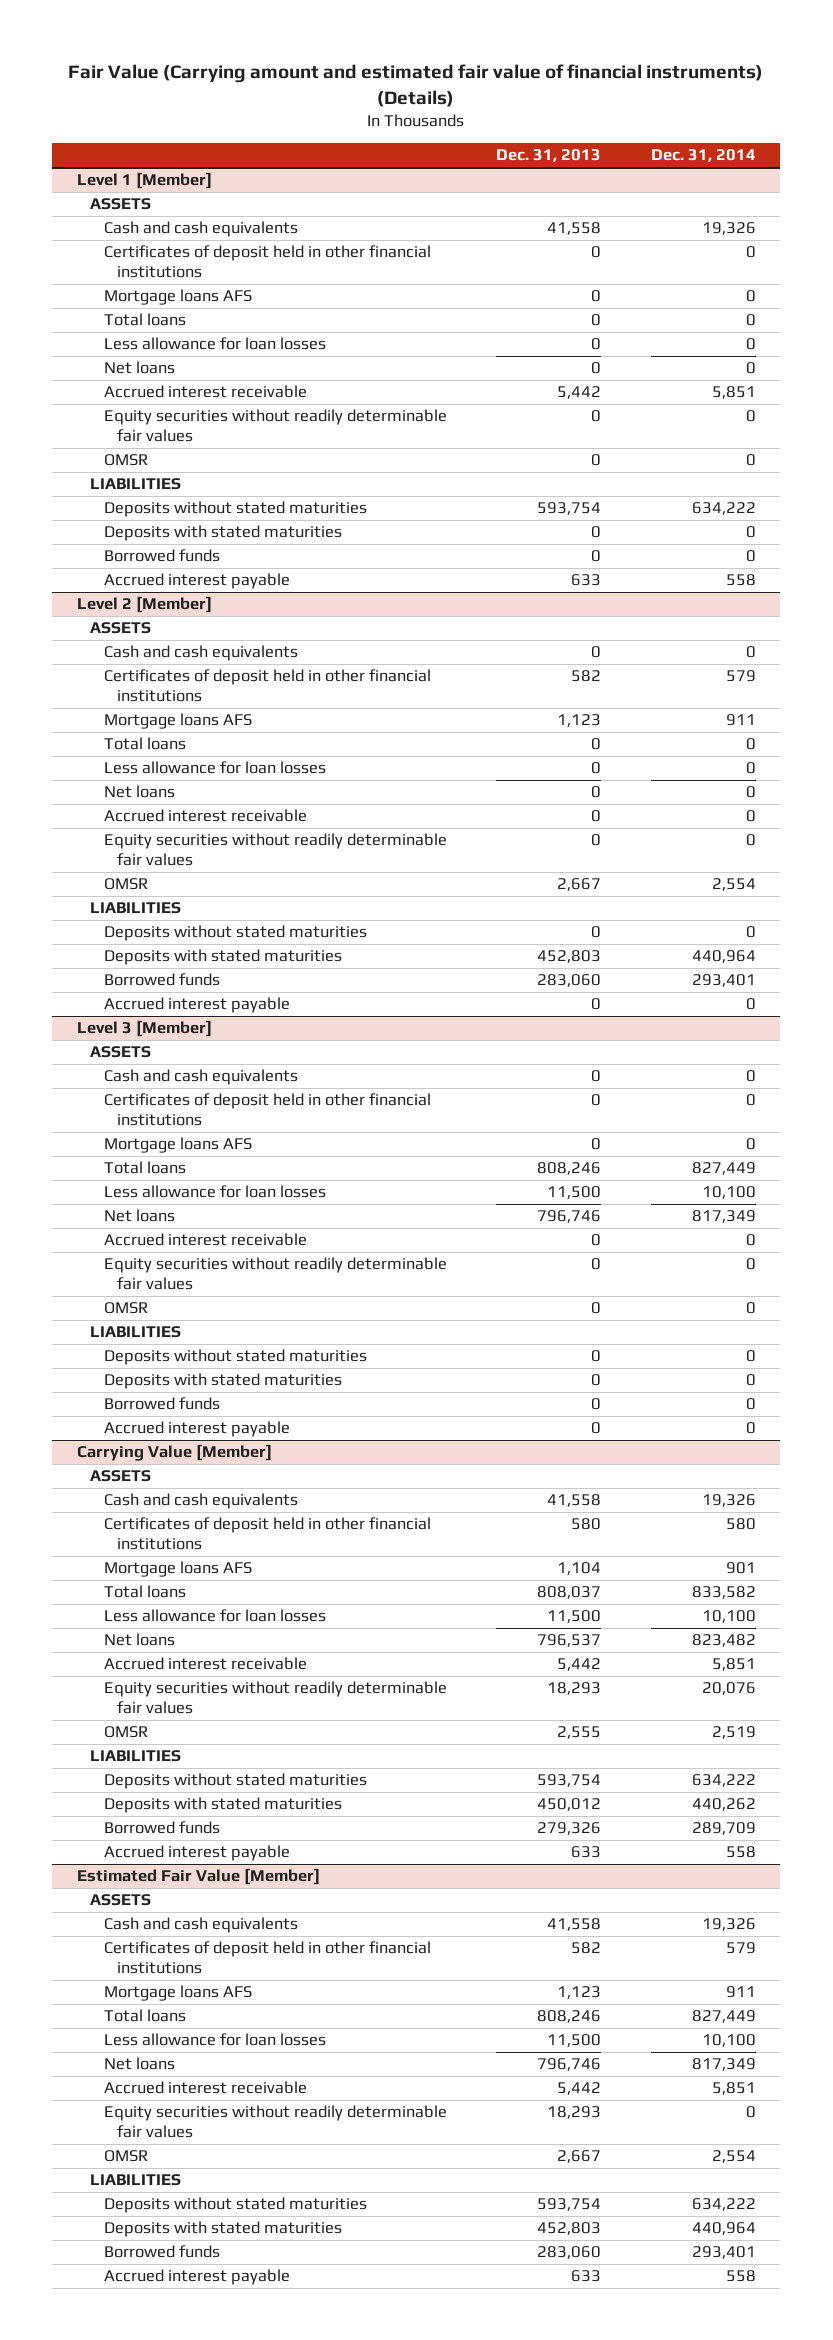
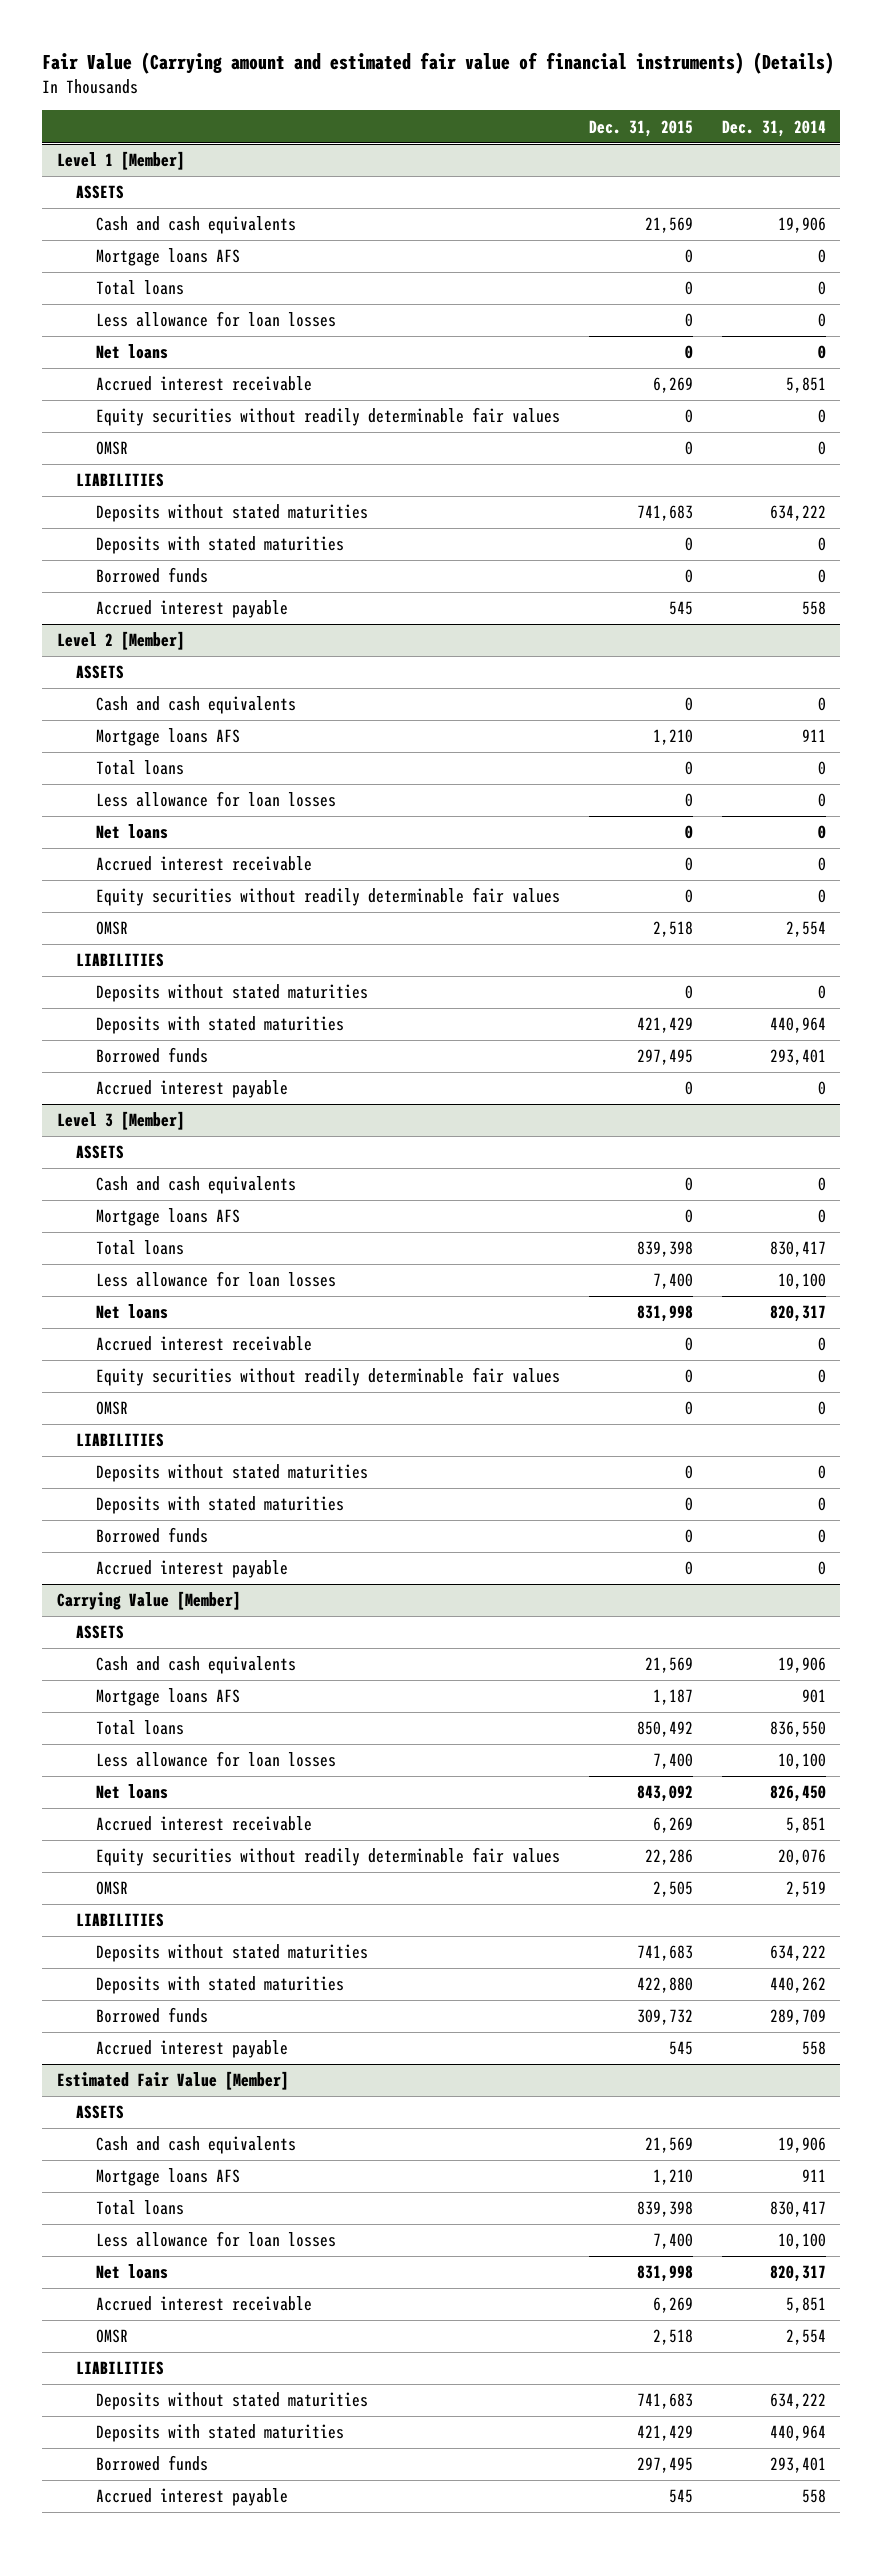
[496,149,602,163] Dec. 31, 2013 -> none
none -> [588,119,693,137] Dec. 31, 2015
[103,245,431,279] Certificates of deposit held in other financial institutions -> none
[701,222,756,236] 19,326 -> [777,217,826,234] 19,906
[103,669,431,703] Certificates of deposit held in other financial institutions -> none
[103,1093,431,1127] Certificates of deposit held in other financial institutions -> none
[691,1162,756,1176] 827,449 -> [769,1241,826,1258] 830,417
[691,1210,756,1224] 817,349 -> [769,1305,826,1323] 820,317
[103,1517,431,1551] Certificates of deposit held in other financial institutions -> none
[701,1494,756,1508] 19,326 -> [777,1657,826,1674] 19,906
[691,1586,756,1600] 833,582 -> [769,1721,826,1738] 836,550
[691,1634,756,1648] 823,482 -> [769,1785,826,1803] 826,450
[103,1941,431,1975] Certificates of deposit held in other financial institutions -> none
[701,1918,756,1932] 19,326 -> [777,2137,826,2154] 19,906
[691,2010,756,2024] 827,449 -> [769,2201,826,2218] 830,417
[691,2058,756,2072] 817,349 -> [769,2265,826,2283] 820,317
[103,2105,447,2139] Equity securities without readily determinable fair values -> none

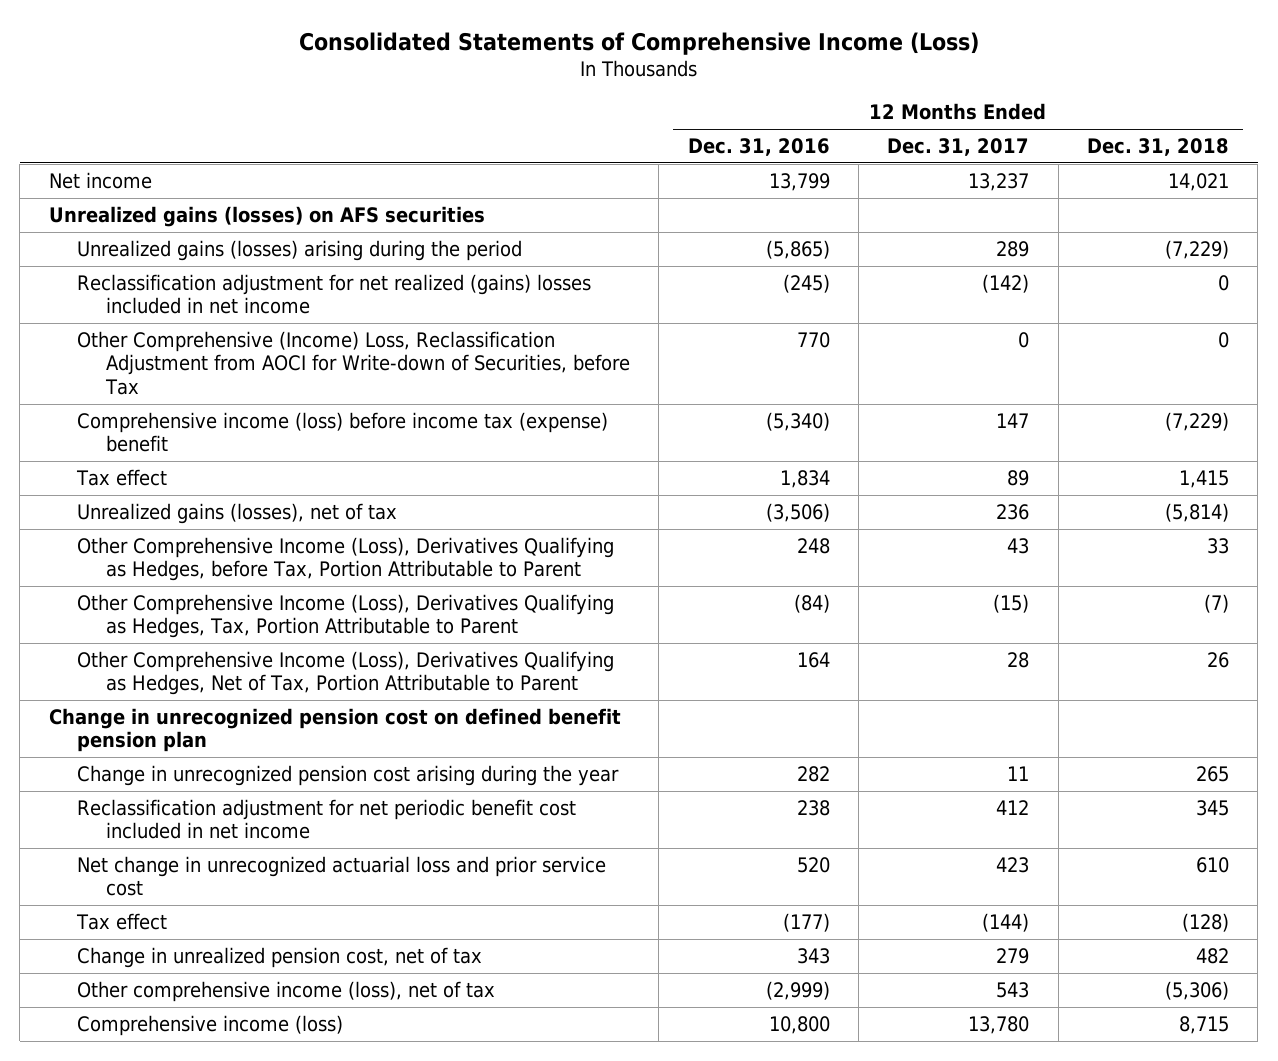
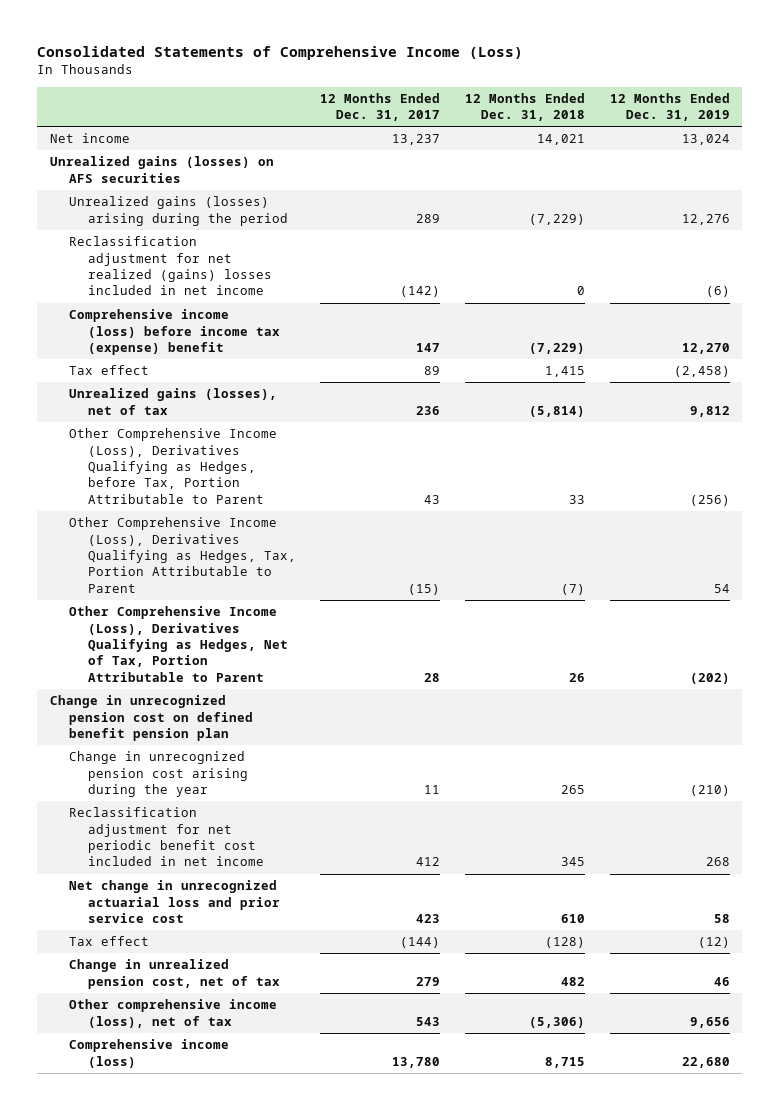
[687,138,830,157] Dec. 31, 2016 -> none
none -> [609,92,730,122] 12 Months Ended Dec. 31, 2019
[77,330,631,395] Other Comprehensive (Income) Loss, Reclassification Adjustment from AOCI for Write-down of Securities, before Tax -> none

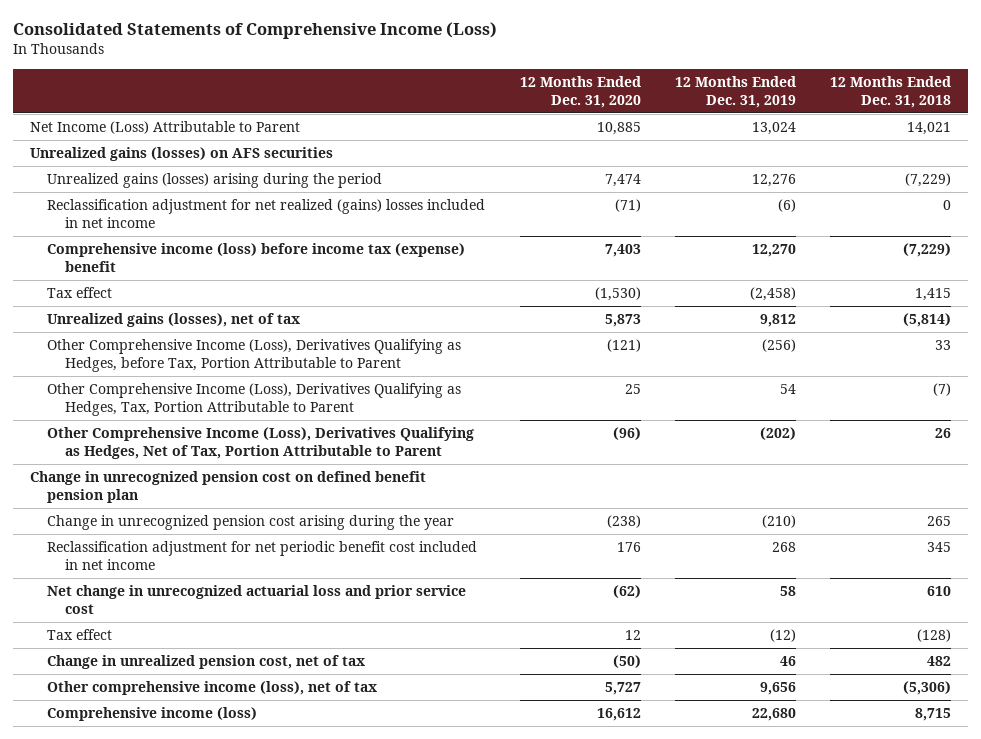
[320,92,441,122] 12 Months Ended Dec. 31, 2017 -> none
none -> [519,75,641,108] 12 Months Ended Dec. 31, 2020
[49,133,130,144] Net income -> [30,121,301,135] Net Income (Loss) Attributable to Parent

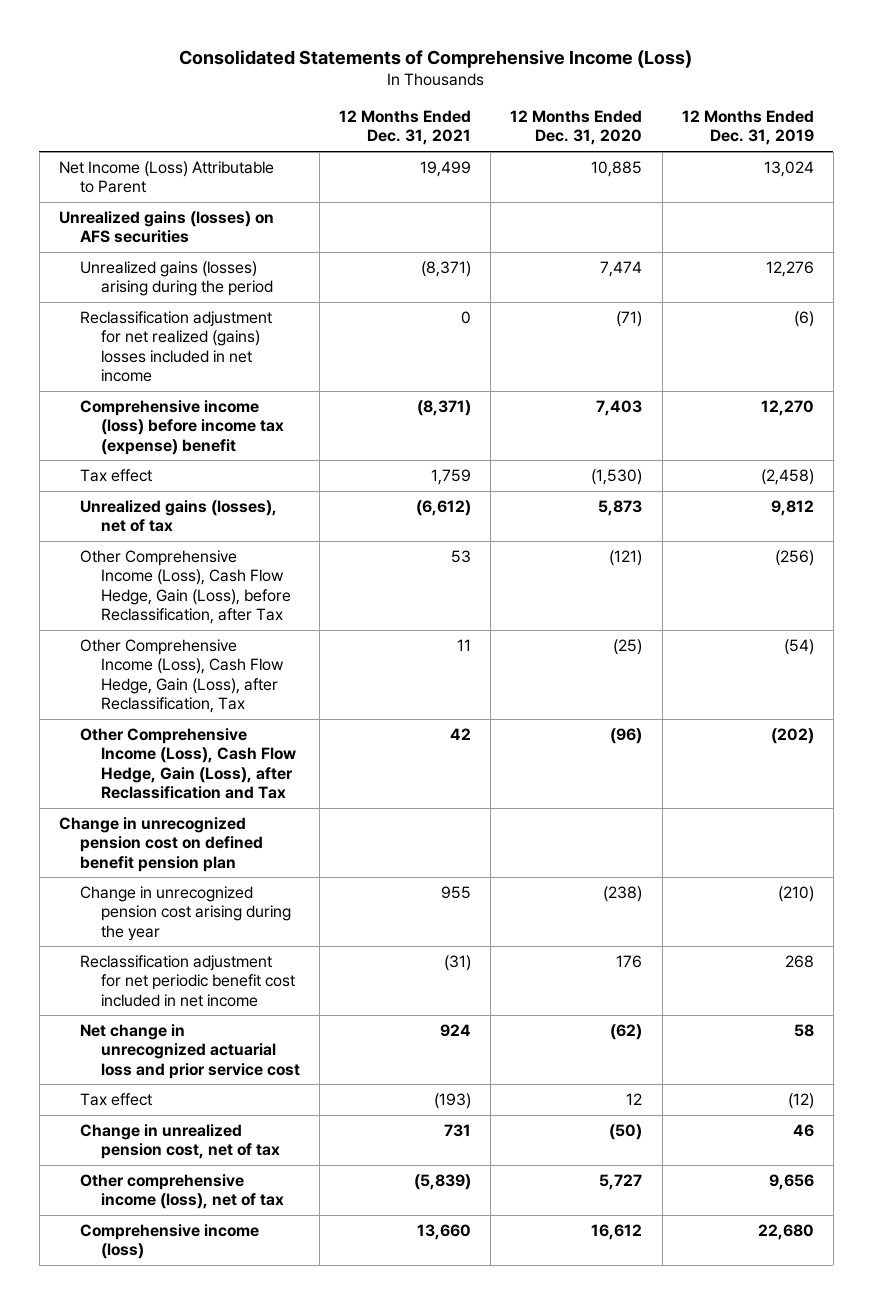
[829,75,951,108] 12 Months Ended Dec. 31, 2018 -> none
none -> [339,110,472,146] 12 Months Ended Dec. 31, 2021
[47,383,462,417] Other Comprehensive Income (Loss), Derivatives Qualifying as Hedges, Tax, Portion Attributable to Parent -> none
[47,339,462,373] Other Comprehensive Income (Loss), Derivatives Qualifying as Hedges, before Tax, Portion Attributable to Parent -> [79,550,291,624] Other Comprehensive Income (Loss), Cash Flow Hedge, Gain (Loss), before Reclassification, after Tax
none -> [79,639,284,713] Other Comprehensive Income (Loss), Cash Flow Hedge, Gain (Loss), after Reclassification, Tax
[47,427,475,460] Other Comprehensive Income (Loss), Derivatives Qualifying as Hedges, Net of Tax, Portion Attributable to Parent -> [79,728,296,799] Other Comprehensive Income (Loss), Cash Flow Hedge, Gain (Loss), after Reclassification and Tax

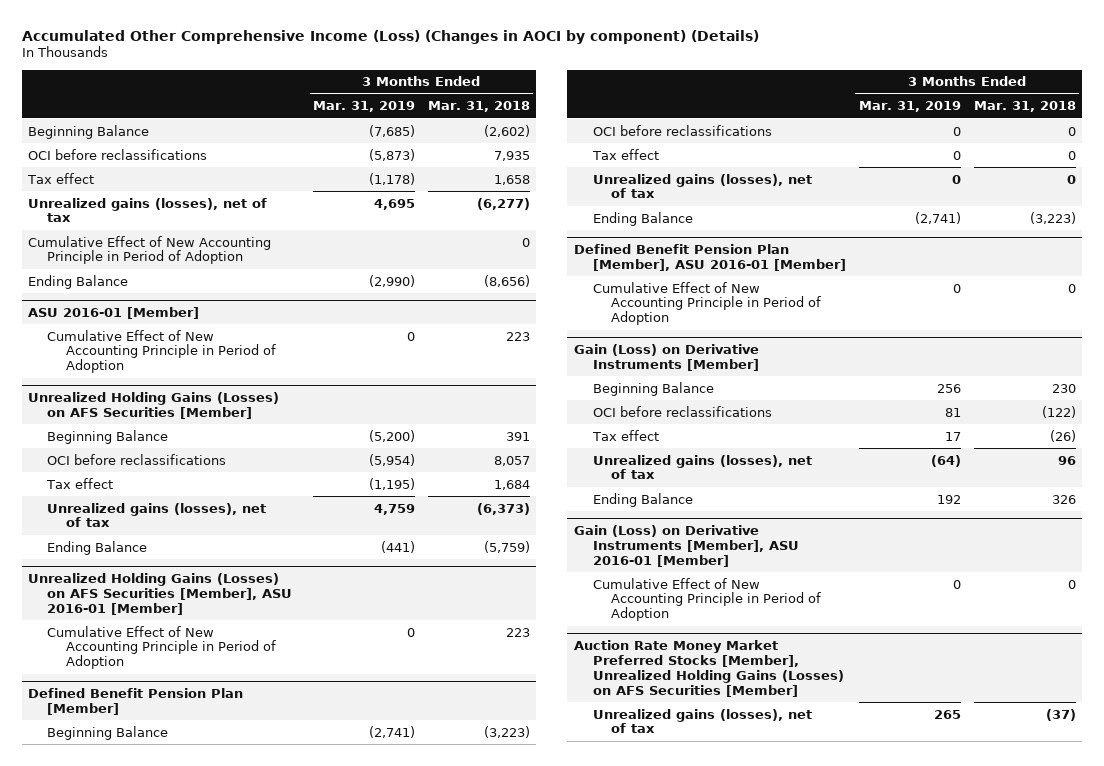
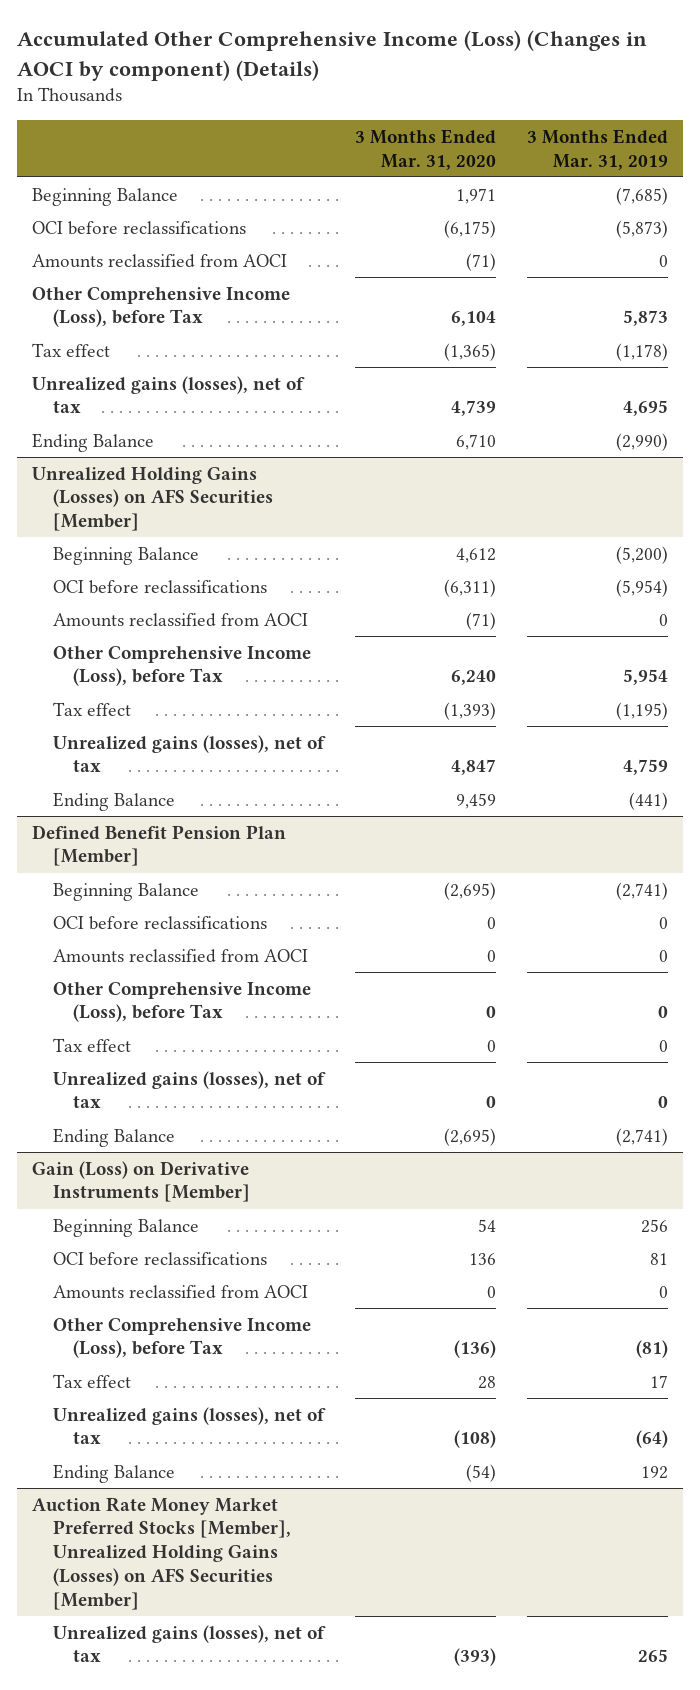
[427,101,530,113] Mar. 31, 2018 -> none
none -> [354,128,496,170] 3 Months Ended Mar. 31, 2020
none -> [32,253,288,268] Amounts reclassified from AOCI
none -> [32,286,291,328] Other Comprehensive Income (Loss), before Tax
[28,235,272,265] Cumulative Effect of New Accounting Principle in Period of Adoption -> none
[28,306,200,319] ASU 2016-01 [Member] -> none
[46,329,276,374] Cumulative Effect of New Accounting Principle in Period of Adoption -> none
none -> [52,612,308,627] Amounts reclassified from AOCI
none -> [52,645,311,687] Other Comprehensive Income (Loss), before Tax
[28,572,292,615] Unrealized Holding Gains (Losses) on AFS Securities [Member], ASU 2016-01 [Member] -> none
[46,625,276,670] Cumulative Effect of New Accounting Principle in Period of Adoption -> none
none -> [52,948,308,963] Amounts reclassified from AOCI
none -> [52,981,311,1023] Other Comprehensive Income (Loss), before Tax
[573,243,846,271] Defined Benefit Pension Plan [Member], ASU 2016-01 [Member] -> none
[592,281,822,326] Cumulative Effect of New Accounting Principle in Period of Adoption -> none
none -> [52,1284,308,1299] Amounts reclassified from AOCI
none -> [52,1317,311,1359] Other Comprehensive Income (Loss), before Tax
[573,524,799,567] Gain (Loss) on Derivative Instruments [Member], ASU 2016-01 [Member] -> none
[592,577,822,622] Cumulative Effect of New Accounting Principle in Period of Adoption -> none

